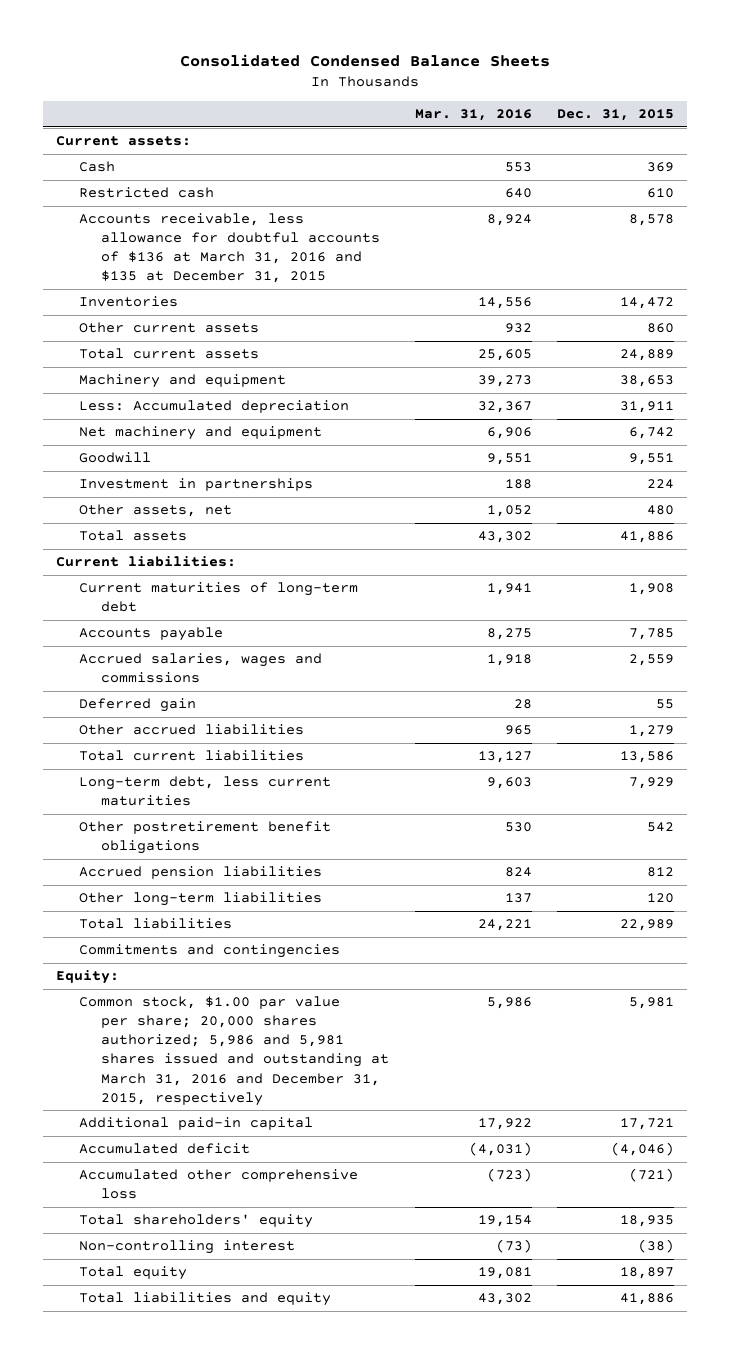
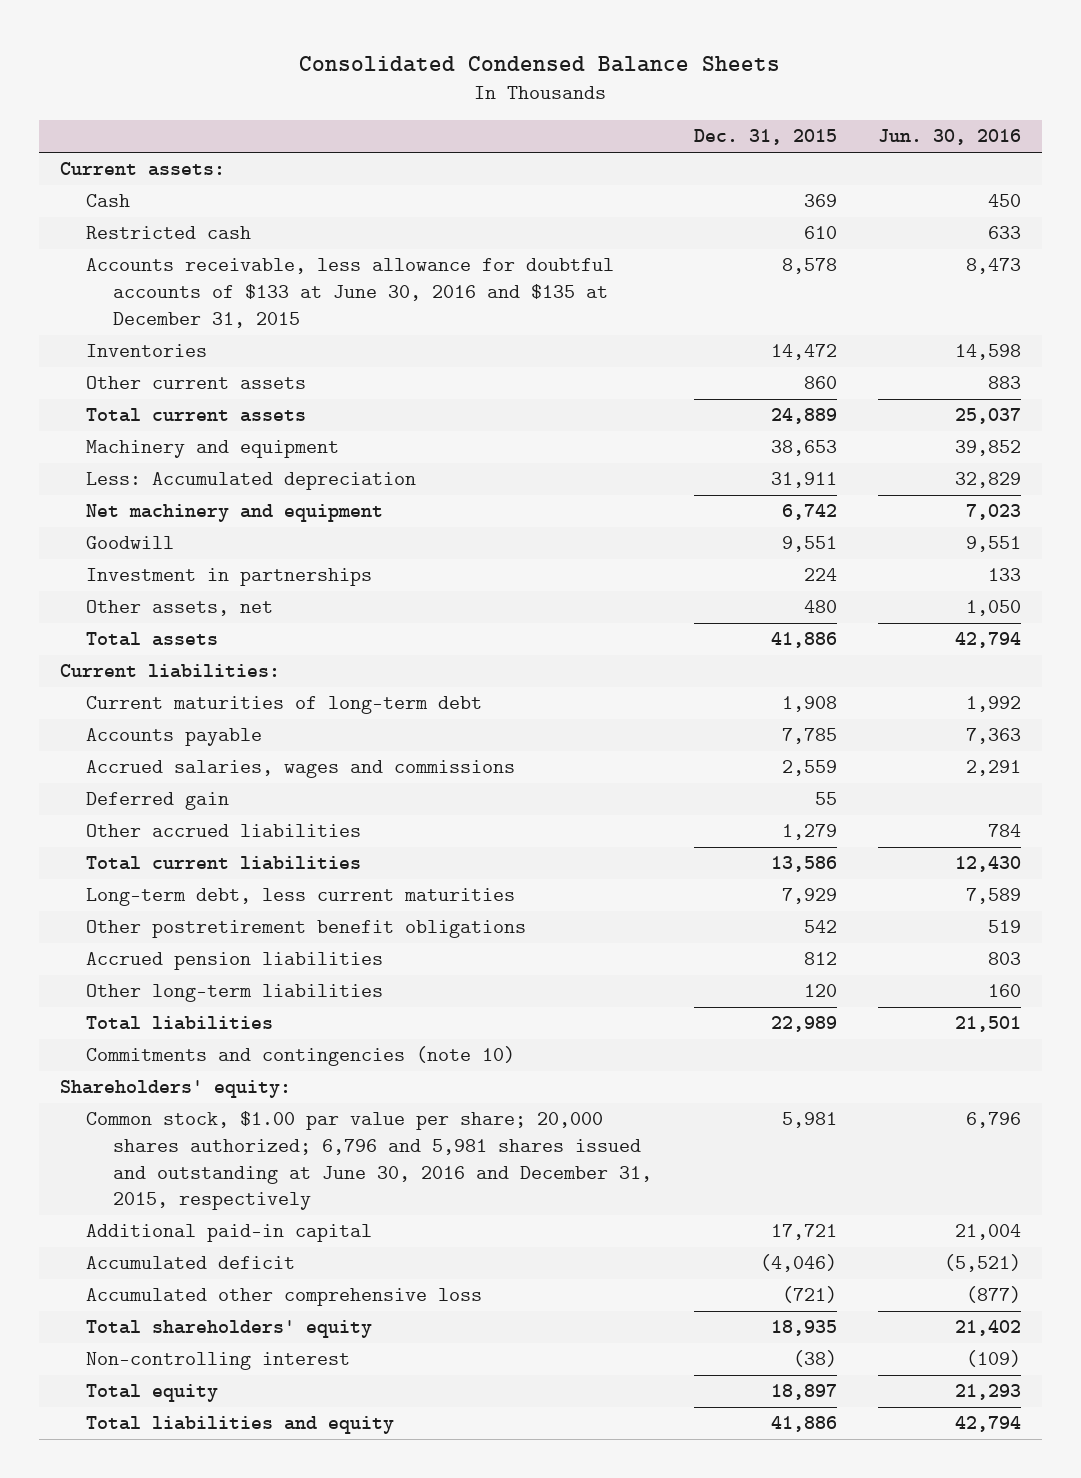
[414,109,532,122] Mar. 31, 2016 -> none
none -> [878,129,1022,146] Jun. 30, 2016
[78,213,381,284] Accounts receivable, less allowance for doubtful accounts of $136 at March 31, 2016 and $135 at December 31, 2015 -> [86,258,615,328] Accounts receivable, less allowance for doubtful accounts of $133 at June 30, 2016 and $135 at December 31, 2015
[78,944,340,959] Commitments and contingencies -> [86,1046,516,1067] Commitments and contingencies (note 10)
[55,970,119,985] Equity: -> [59,1080,291,1099] Shareholders' equity:
[78,996,390,1106] Common stock, $1.00 par value per share; 20,000 shares authorized; 5,986 and 5,981 shares issued and outstanding at March 31, 2016 and December 31, 2015, respectively -> [86,1111,652,1211] Common stock, $1.00 par value per share; 20,000 shares authorized; 6,796 and 5,981 shares issued and outstanding at June 30, 2016 and December 31, 2015, respectively

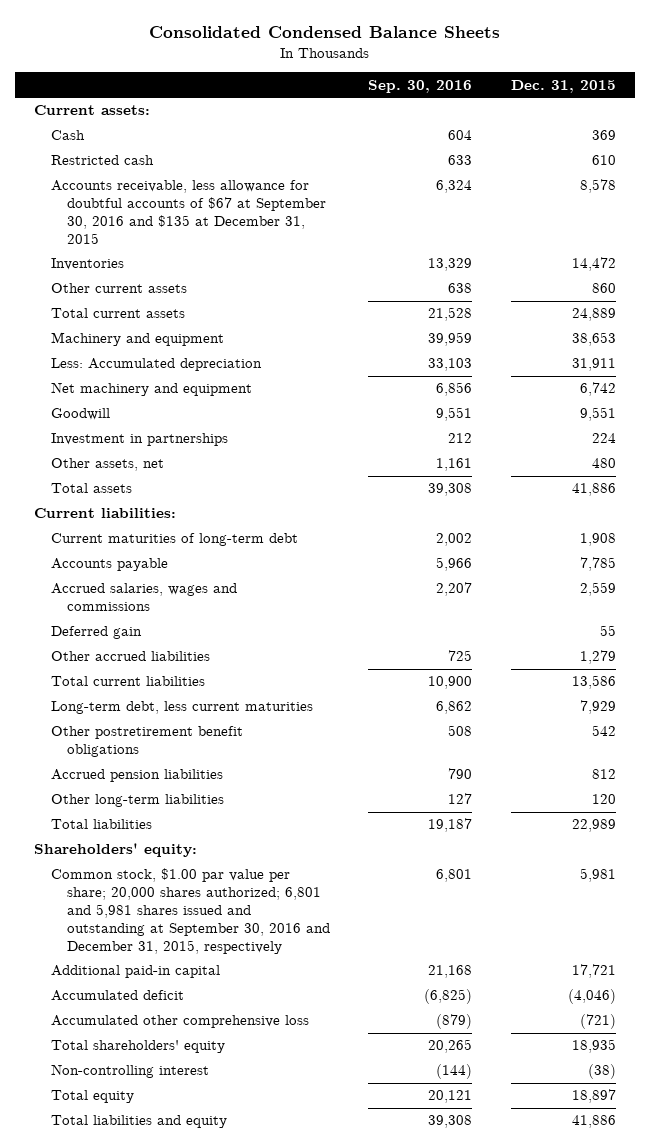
[878,129,1022,146] Jun. 30, 2016 -> none
none -> [368,79,473,93] Sep. 30, 2016
[86,258,615,328] Accounts receivable, less allowance for doubtful accounts of $133 at June 30, 2016 and $135 at December 31, 2015 -> [50,180,326,245] Accounts receivable, less allowance for doubtful accounts of $67 at September 30, 2016 and $135 at December 31, 2015
[86,1046,516,1067] Commitments and contingencies (note 10) -> none
[86,1111,652,1211] Common stock, $1.00 par value per share; 20,000 shares authorized; 6,796 and 5,981 shares issued and outstanding at June 30, 2016 and December 31, 2015, respectively -> [50,868,330,954] Common stock, $1.00 par value per share; 20,000 shares authorized; 6,801 and 5,981 shares issued and outstanding at September 30, 2016 and December 31, 2015, respectively

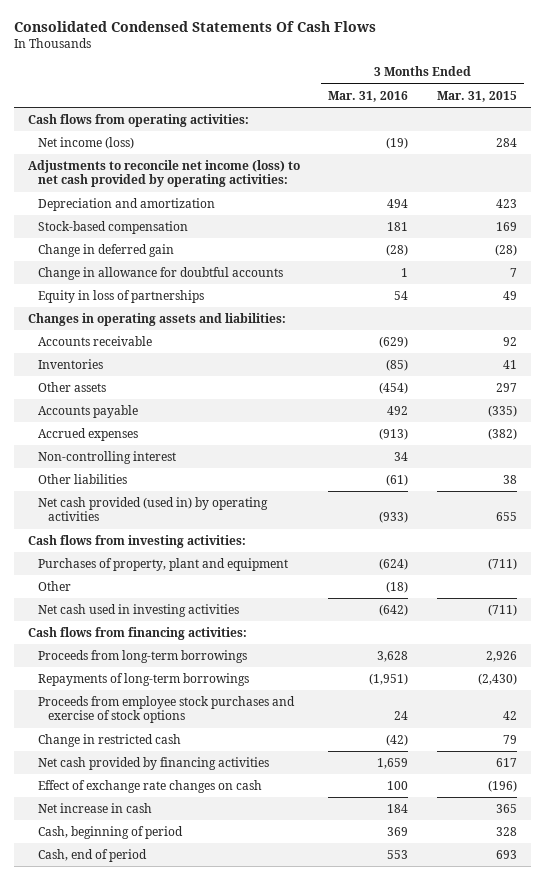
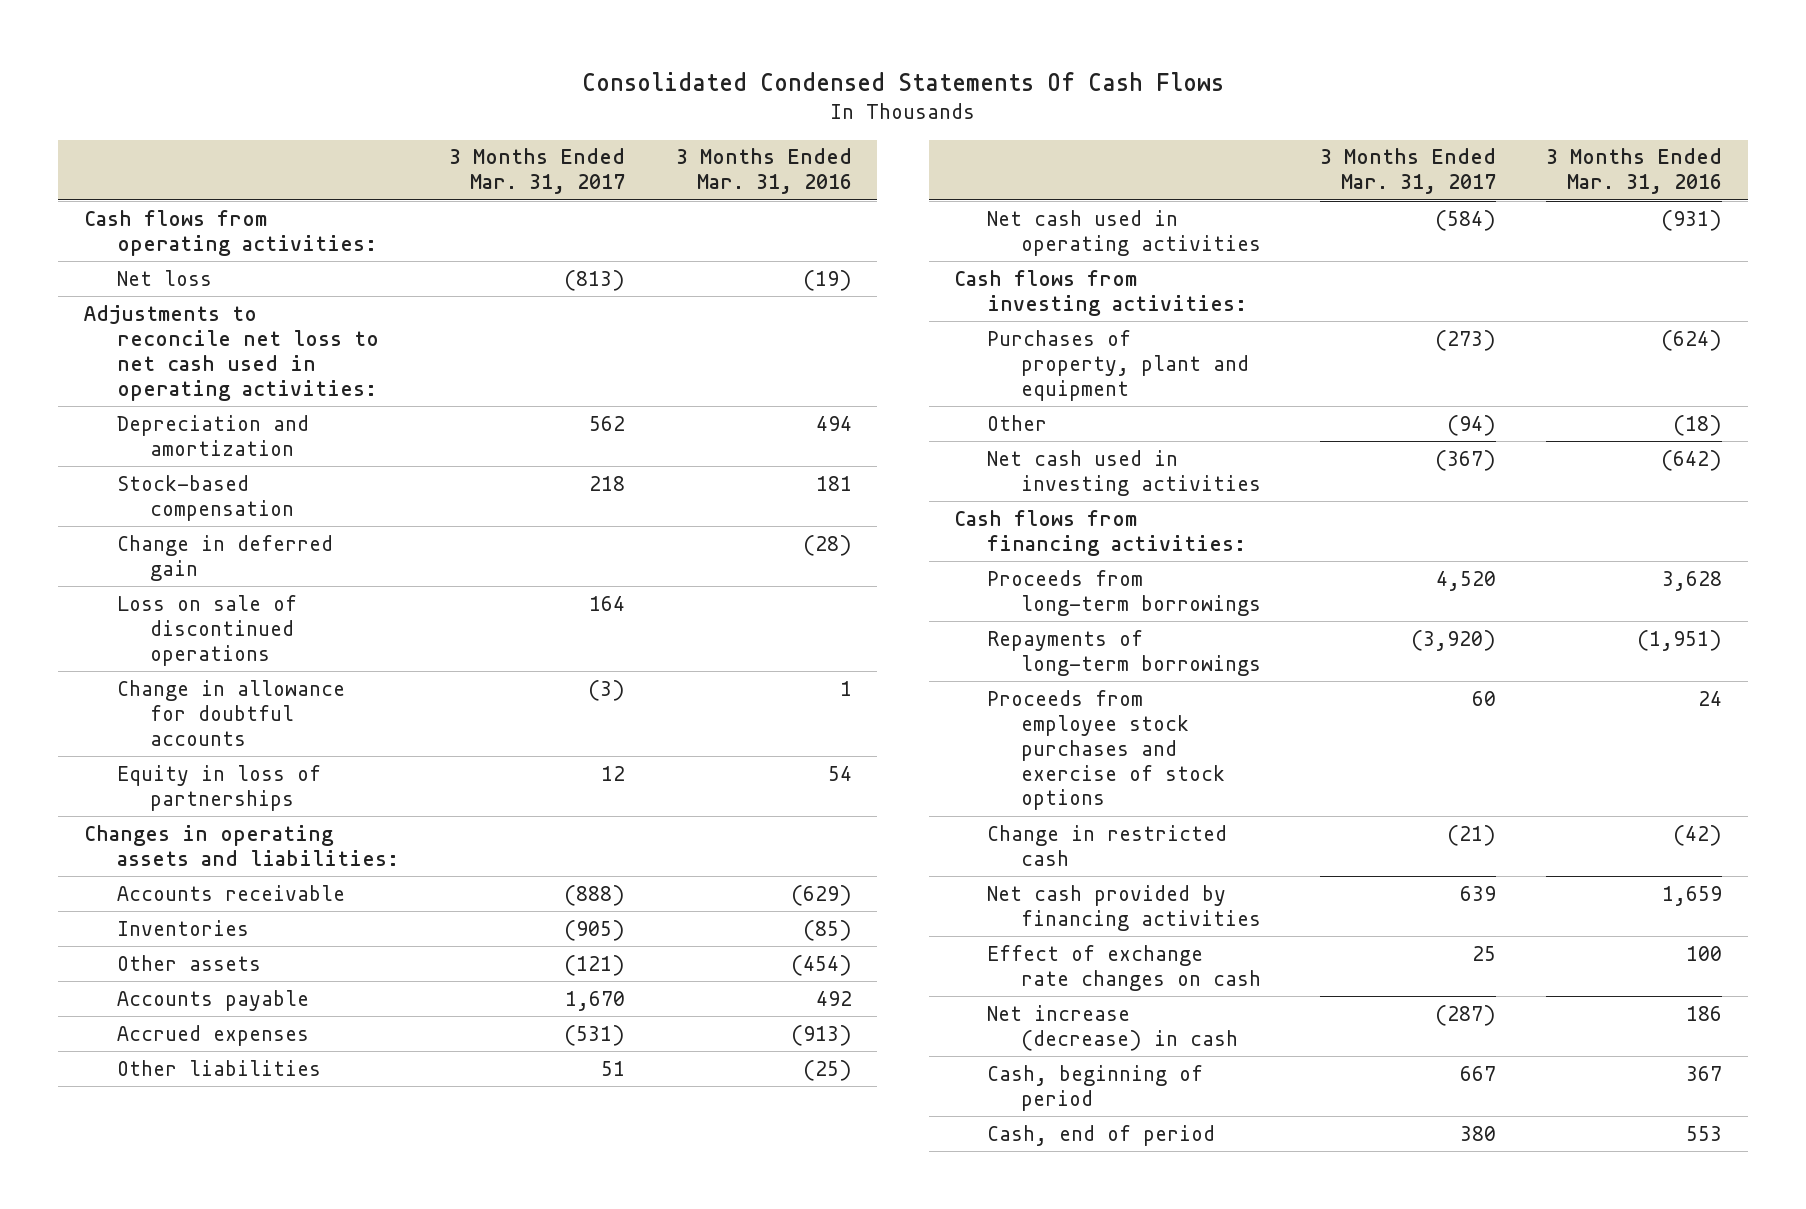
[436,90,517,102] Mar. 31, 2015 -> none
none -> [449,148,626,195] 3 Months Ended Mar. 31, 2017
[37,137,134,150] Net income (loss) -> [116,269,212,286] Net loss
[27,160,300,188] Adjustments to reconcile net income (loss) to net cash provided by operating activities: -> [83,304,379,401] Adjustments to reconcile net loss to net cash used in operating activities:
none -> [116,594,297,666] Loss on sale of discontinued operations
[37,451,176,465] Non-controlling interest -> none
[386,474,409,487] (61) -> [802,1059,852,1081] (25)
[37,497,268,522] Net cash provided (used in) by operating activities -> [987,209,1261,256] Net cash used in operating activities
[379,511,409,524] (933) -> [1661,209,1723,231] (931)
[37,803,152,814] Net increase in cash -> [987,1004,1238,1051] Net increase (decrease) in cash
[387,804,409,814] 184 -> [1686,1005,1723,1021] 186
[387,827,409,837] 369 -> [1686,1065,1723,1081] 367

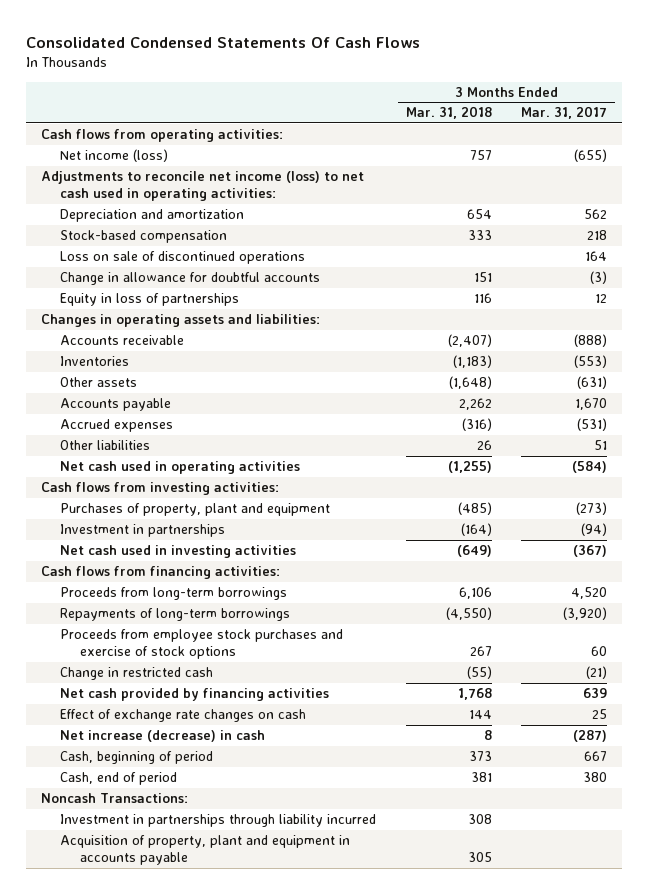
[675,148,852,195] 3 Months Ended Mar. 31, 2016 -> none
none -> [405,106,492,120] Mar. 31, 2018
[116,269,212,286] Net loss -> [60,149,169,163] Net income (loss)
[564,269,626,291] (813) -> [574,149,608,163] (655)
[83,304,379,401] Adjustments to reconcile net loss to net cash used in operating activities: -> [40,171,364,202] Adjustments to reconcile net income (loss) to net cash used in operating activities:
[116,534,333,581] Change in deferred gain -> none
[564,919,626,941] (905) -> [574,355,608,369] (553)
[564,954,626,976] (121) -> [577,376,608,390] (631)
[987,414,1048,431] Other -> none
none -> [60,524,226,538] Investment in partnerships
none -> [40,793,188,804] Noncash Transactions:
none -> [60,814,377,828] Investment in partnerships through liability incurred
none -> [60,835,351,866] Acquisition of property, plant and equipment in accounts payable

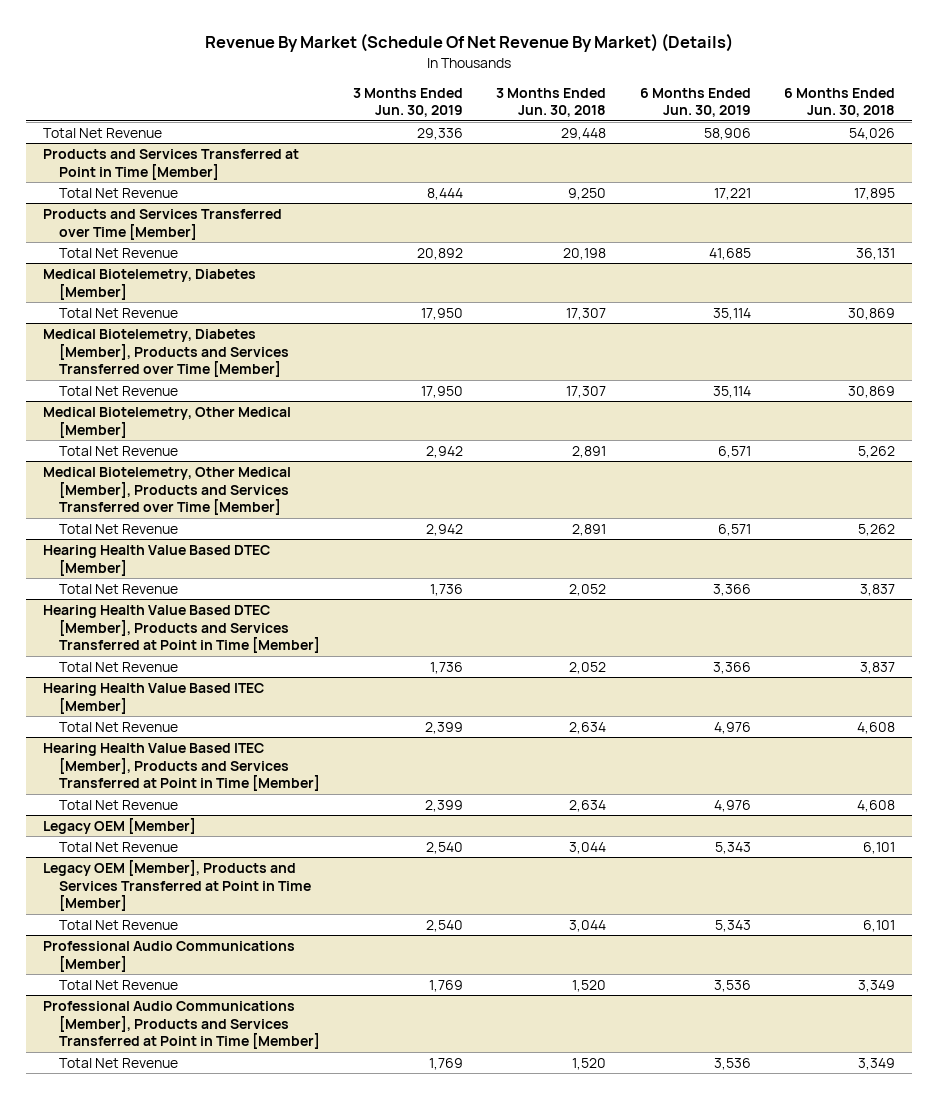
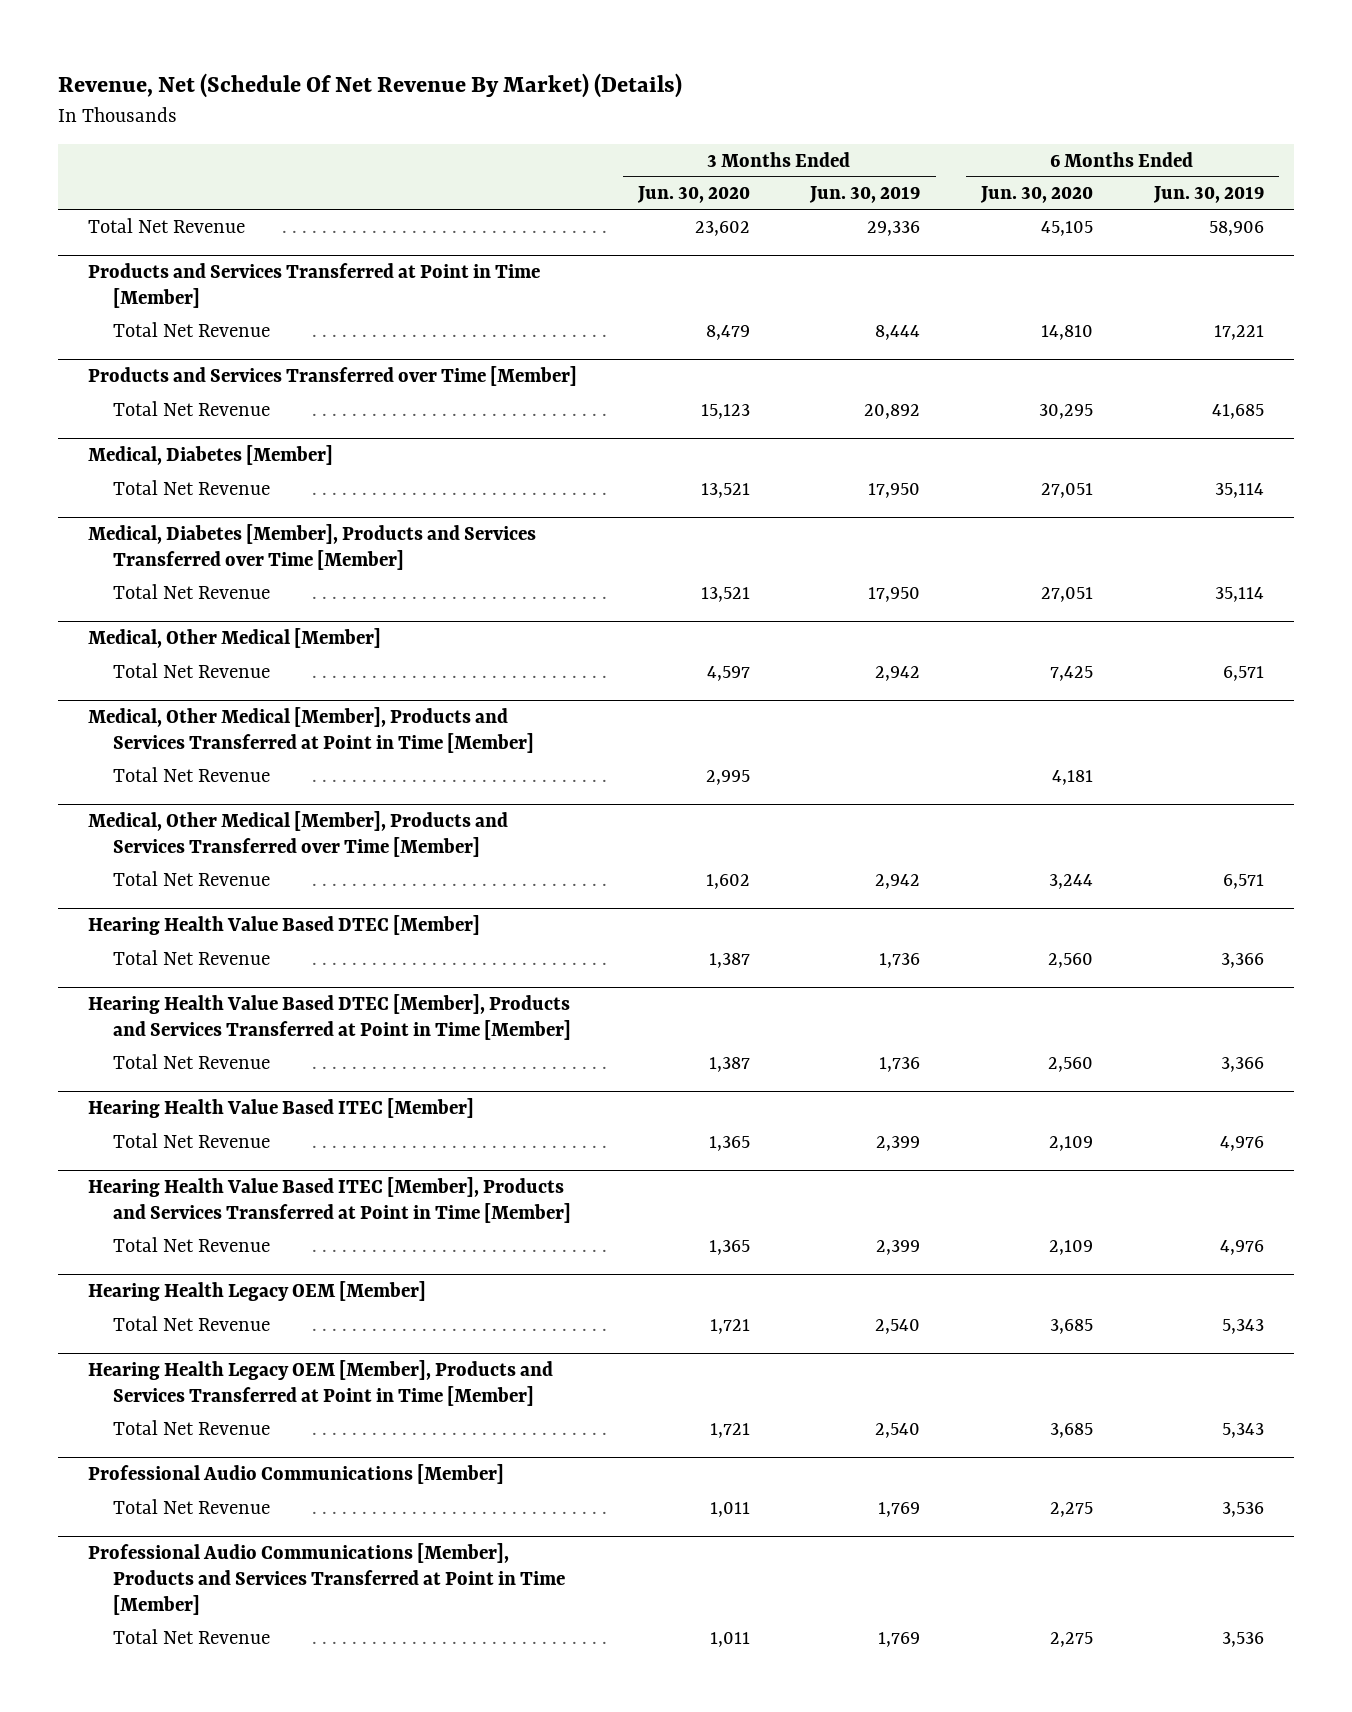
[204,33,733,53] Revenue By Market (Schedule Of Net Revenue By Market) (Details) -> [57,73,682,99] Revenue, Net (Schedule Of Net Revenue By Market) (Details)
[496,87,607,118] 3 Months Ended Jun. 30, 2018 -> none
[783,87,895,118] 6 Months Ended Jun. 30, 2018 -> none
none -> [636,186,750,204] Jun. 30, 2020
none -> [979,186,1093,204] Jun. 30, 2020
[43,268,257,300] Medical Biotelemetry, Diabetes [Member] -> [88,445,334,466] Medical, Diabetes [Member]
[43,328,290,378] Medical Biotelemetry, Diabetes [Member], Products and Services Transferred over Time [Member] -> [88,524,537,571] Medical, Diabetes [Member], Products and Services Transferred over Time [Member]
[43,406,292,438] Medical Biotelemetry, Other Medical [Member] -> [88,628,382,649] Medical, Other Medical [Member]
none -> [88,707,534,754] Medical, Other Medical [Member], Products and Services Transferred at Point in Time [Member]
none -> [112,766,270,782] Total Net Revenue
[43,466,292,516] Medical Biotelemetry, Other Medical [Member], Products and Services Transferred over Time [Member] -> [88,811,509,858] Medical, Other Medical [Member], Products and Services Transferred over Time [Member]
[43,817,197,834] Legacy OEM [Member] -> [88,1281,427,1302] Hearing Health Legacy OEM [Member]
[43,859,312,912] Legacy OEM [Member], Products and Services Transferred at Point in Time [Member] -> [88,1360,554,1407] Hearing Health Legacy OEM [Member], Products and Services Transferred at Point in Time [Member]

